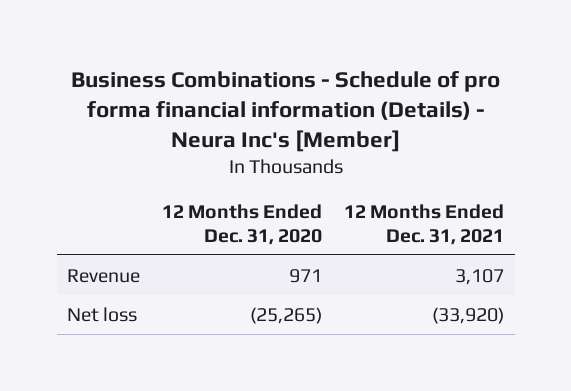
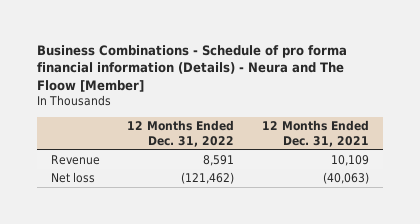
[70,70,500,152] Business Combinations - Schedule of pro forma financial information (Details) - Neura Inc's [Member] -> [36,44,347,93] Business Combinations - Schedule of pro forma financial information (Details) - Neura and The Floow [Member]
[162,204,323,245] 12 Months Ended Dec. 31, 2020 -> none
none -> [127,120,235,147] 12 Months Ended Dec. 31, 2022
[454,268,504,285] 3,107 -> [330,155,369,167] 10,109
[431,306,504,324] (33,920) -> [322,172,369,185] (40,063)

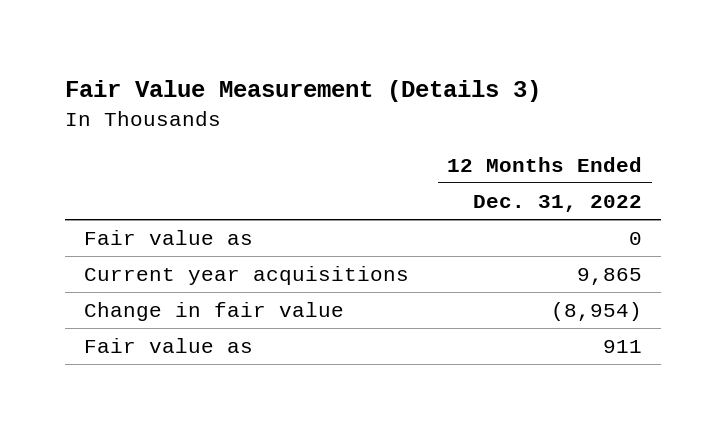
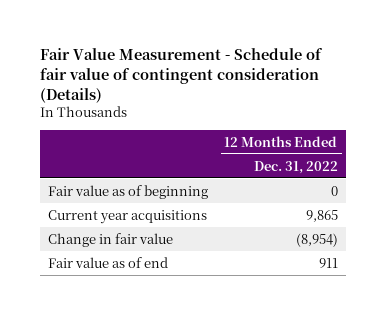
[64,80,541,103] Fair Value Measurement (Details 3) -> [40,48,324,103] Fair Value Measurement - Schedule of fair value of contingent consideration (Details)
[84,230,254,246] Fair value as -> [48,184,209,199] Fair value as of beginning
[84,338,254,354] Fair value as -> [48,256,169,268] Fair value as of end

